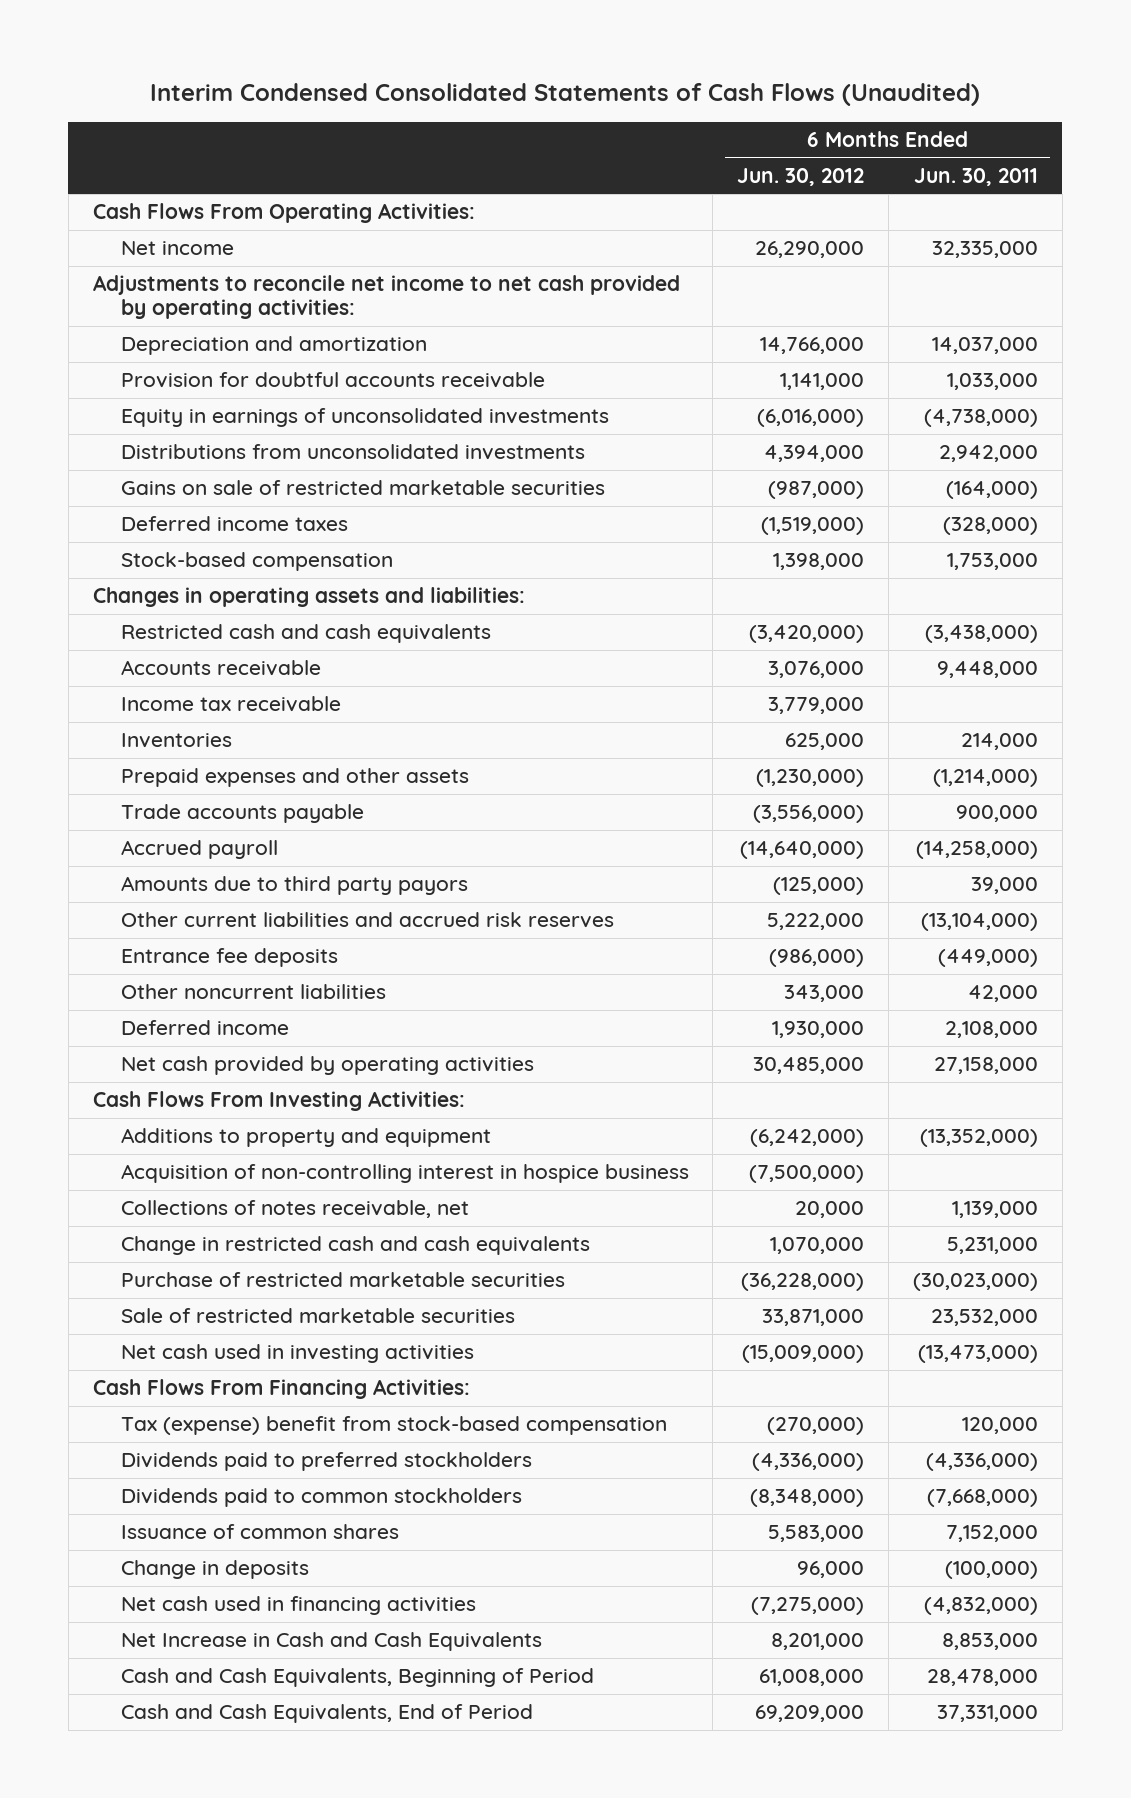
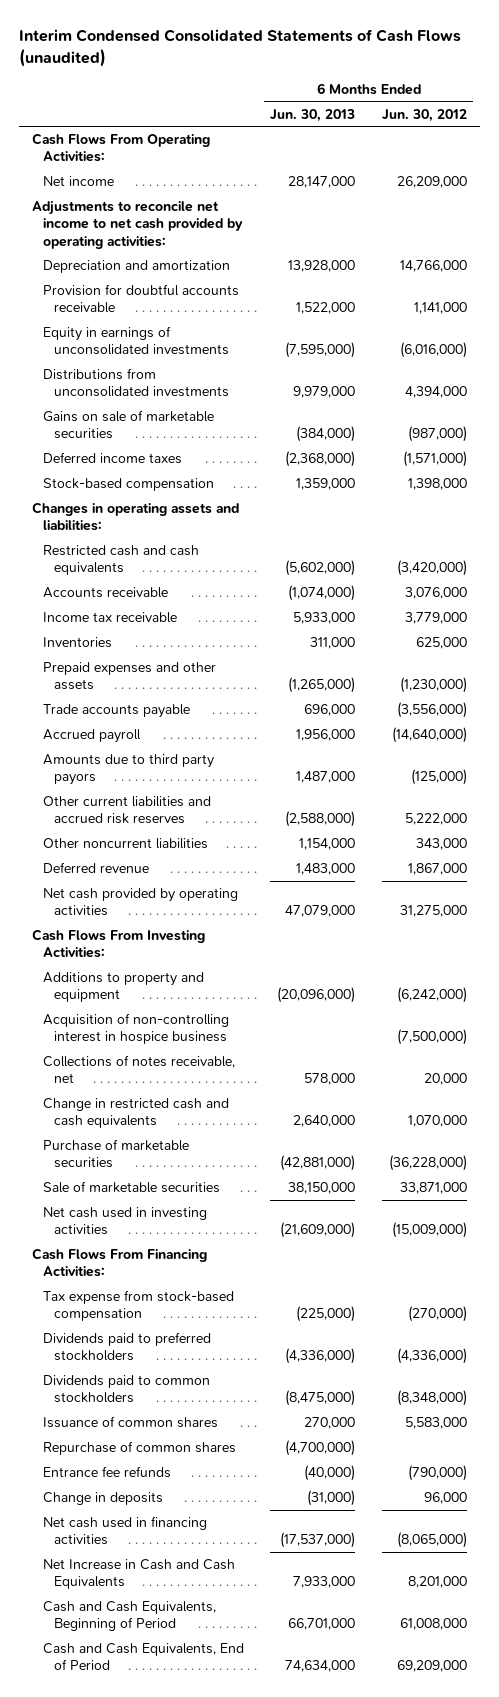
[150,82,981,106] Interim Condensed Consolidated Statements of Cash Flows (Unaudited) -> [18,28,461,67] Interim Condensed Consolidated Statements of Cash Flows (unaudited)
[913,167,1038,186] Jun. 30, 2011 -> none
none -> [270,108,356,122] Jun. 30, 2013
[755,241,865,259] 26,290,000 -> [396,176,467,189] 26,209,000
[120,480,605,496] Gains on sale of restricted marketable securities -> [43,410,215,440] Gains on sale of marketable securities
[761,517,865,536] (1,519,000) -> [402,451,467,468] (1,571,000)
[120,948,338,968] Entrance fee deposits -> none
[120,1020,289,1036] Deferred income -> [43,862,150,874] Deferred revenue
[772,1021,865,1039] 1,930,000 -> [407,863,467,876] 1,867,000
[753,1057,865,1075] 30,485,000 -> [399,905,467,918] 31,275,000
[120,1272,565,1288] Purchase of restricted marketable securities -> [43,1139,190,1169] Purchase of marketable securities
[120,1308,515,1324] Sale of restricted marketable securities -> [43,1181,221,1194] Sale of marketable securities
[120,1416,667,1436] Tax (expense) benefit from stock-based compensation -> [43,1290,235,1322] Tax expense from stock-based compensation
none -> [43,1441,237,1456] Repurchase of common shares
none -> [43,1466,172,1479] Entrance fee refunds
[751,1597,865,1616] (7,275,000) -> [396,1532,467,1549] (8,065,000)

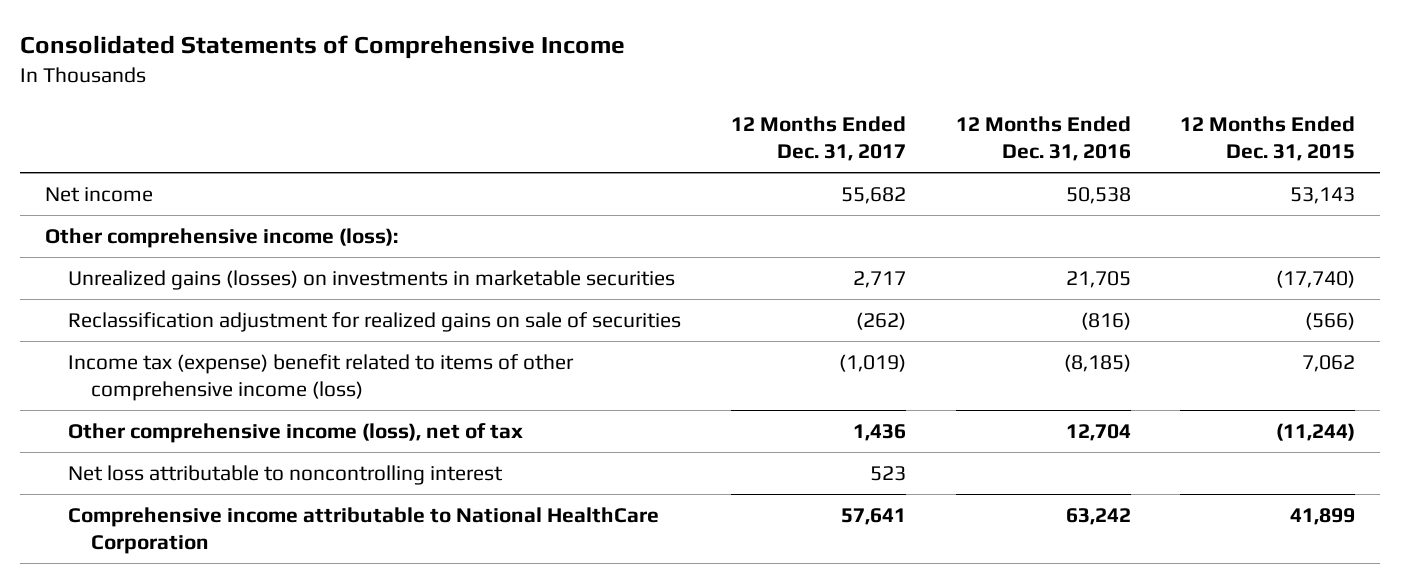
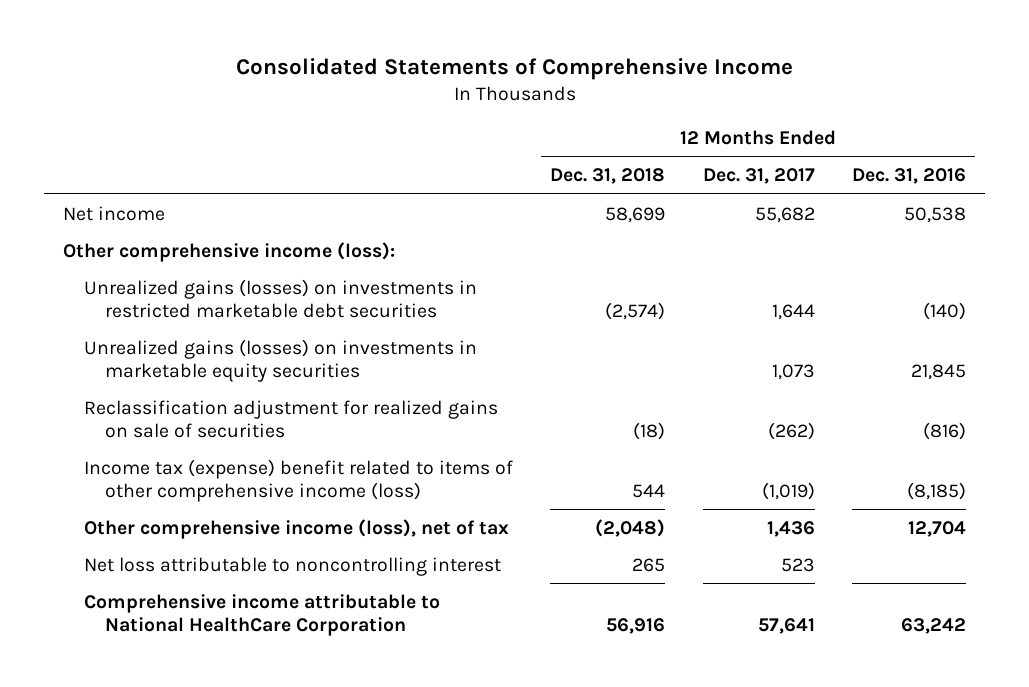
[1180,115,1356,162] 12 Months Ended Dec. 31, 2015 -> none
none -> [550,168,666,185] Dec. 31, 2018
none -> [84,278,478,318] Unrealized gains (losses) on investments in restricted marketable debt securities
[67,269,675,290] Unrealized gains (losses) on investments in marketable securities -> [84,338,478,382] Unrealized gains (losses) on investments in marketable equity securities
[852,270,906,288] 2,717 -> [771,363,815,380] 1,073
[1065,270,1131,288] 21,705 -> [911,363,967,380] 21,845

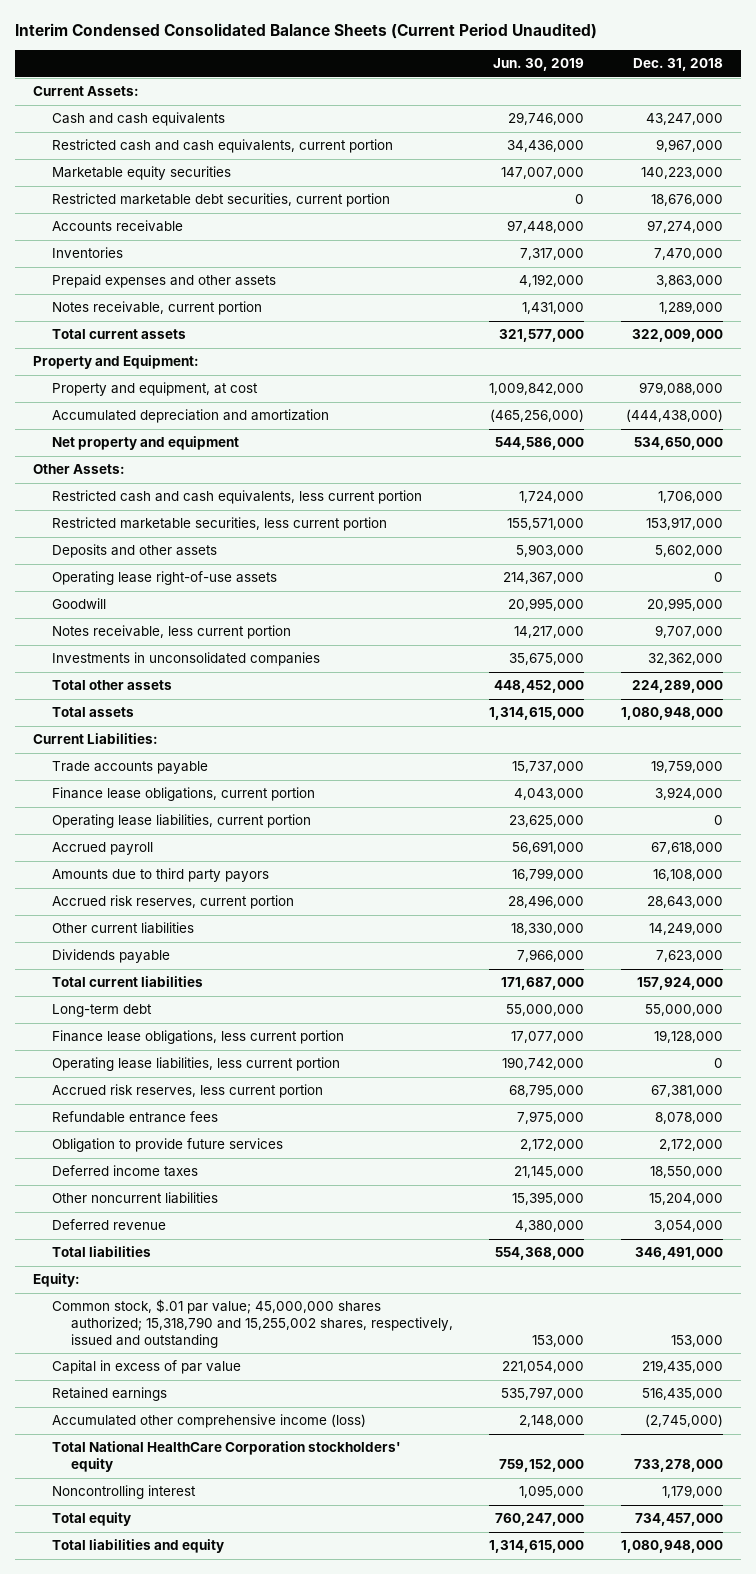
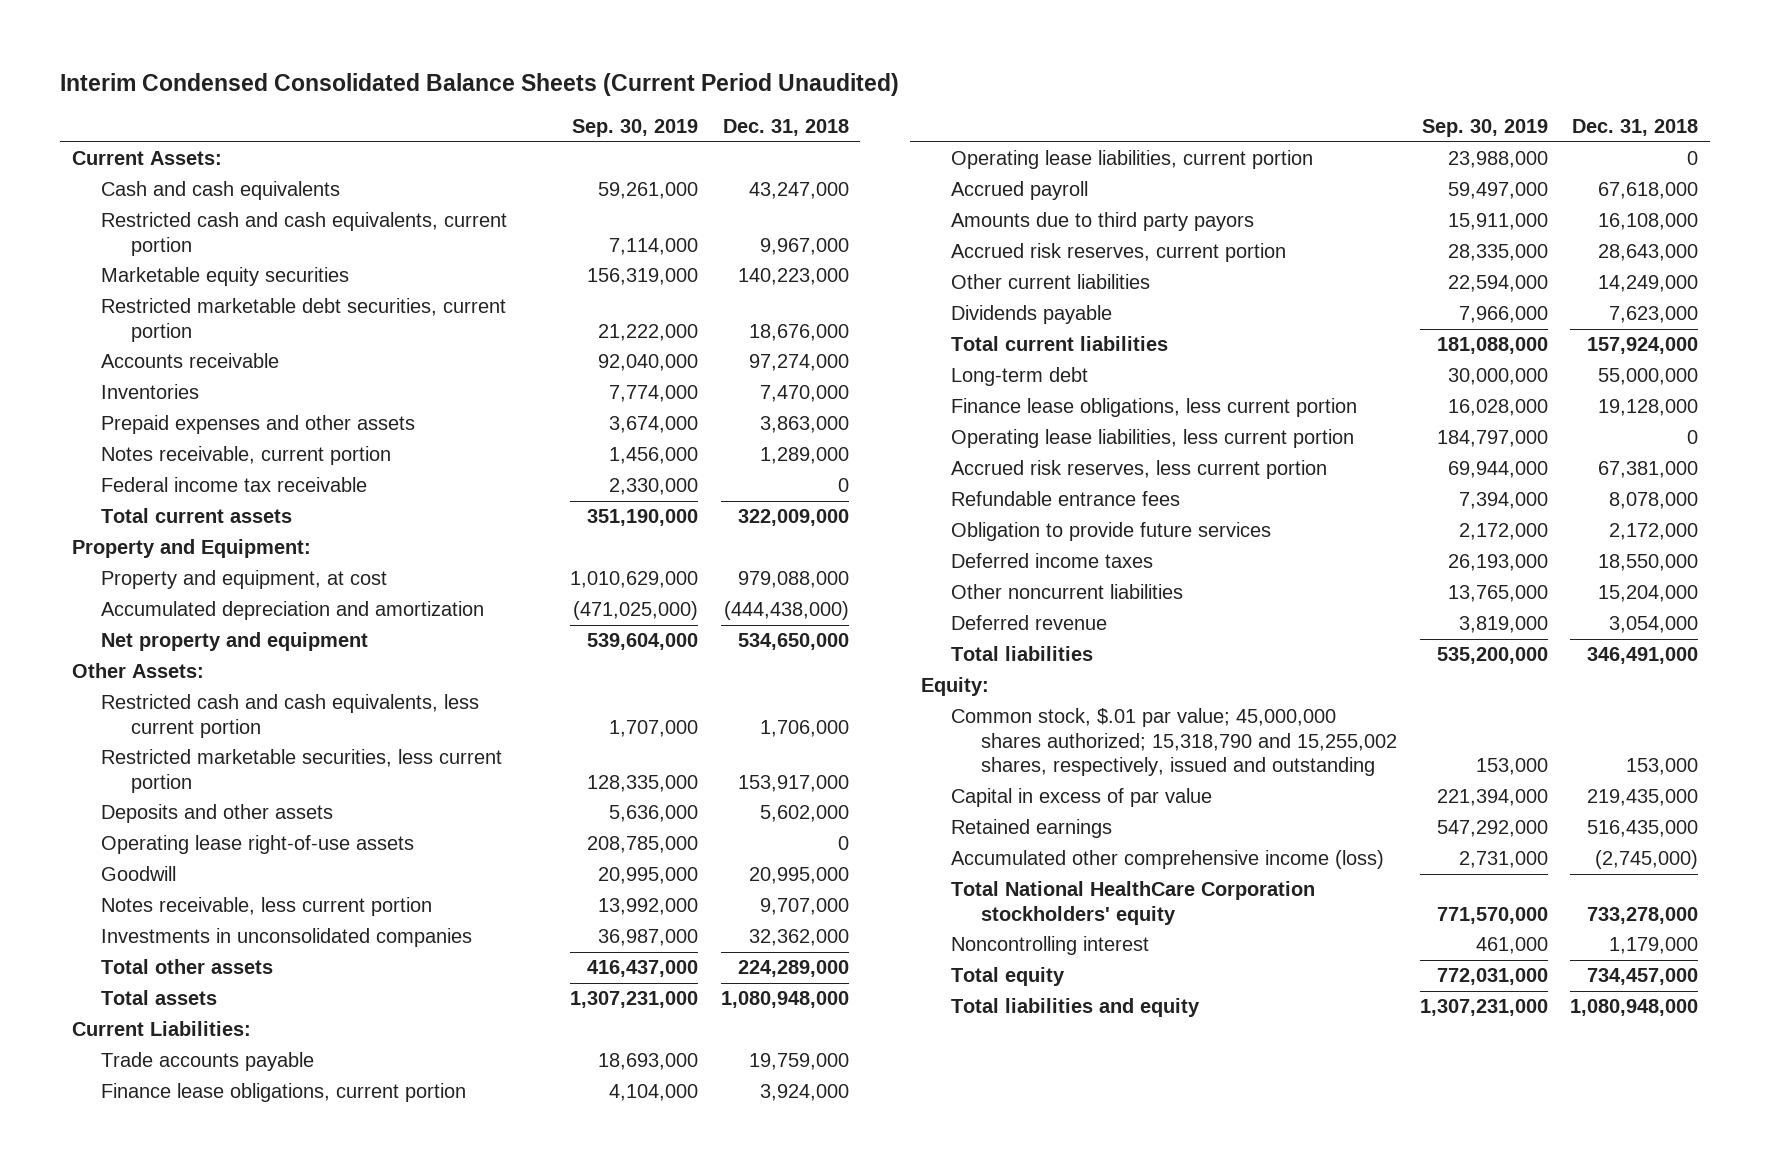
[493,58,585,72] Jun. 30, 2019 -> none
none -> [571,119,698,138] Sep. 30, 2019
none -> [101,477,368,493] Federal income tax receivable

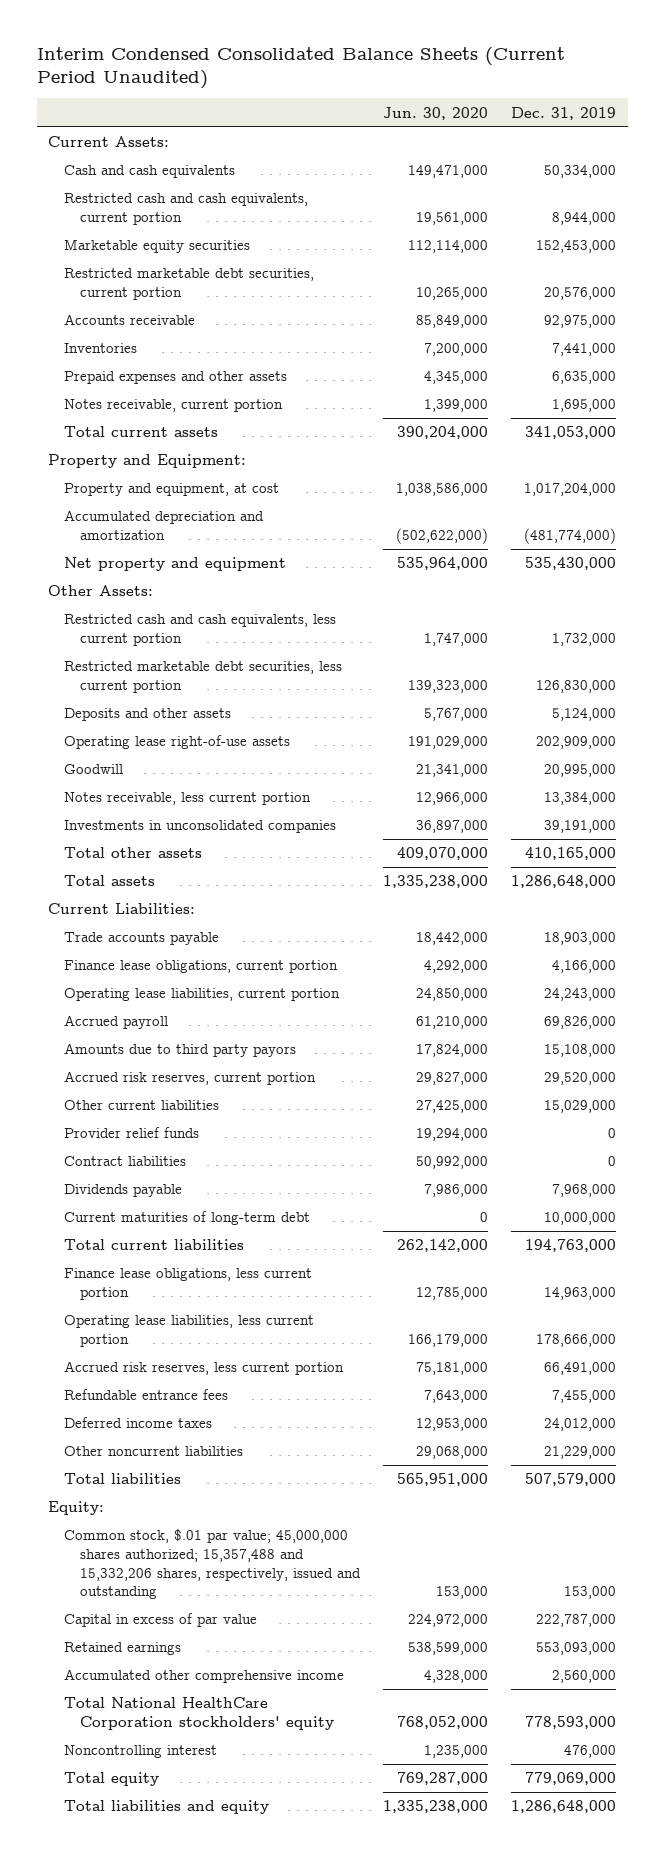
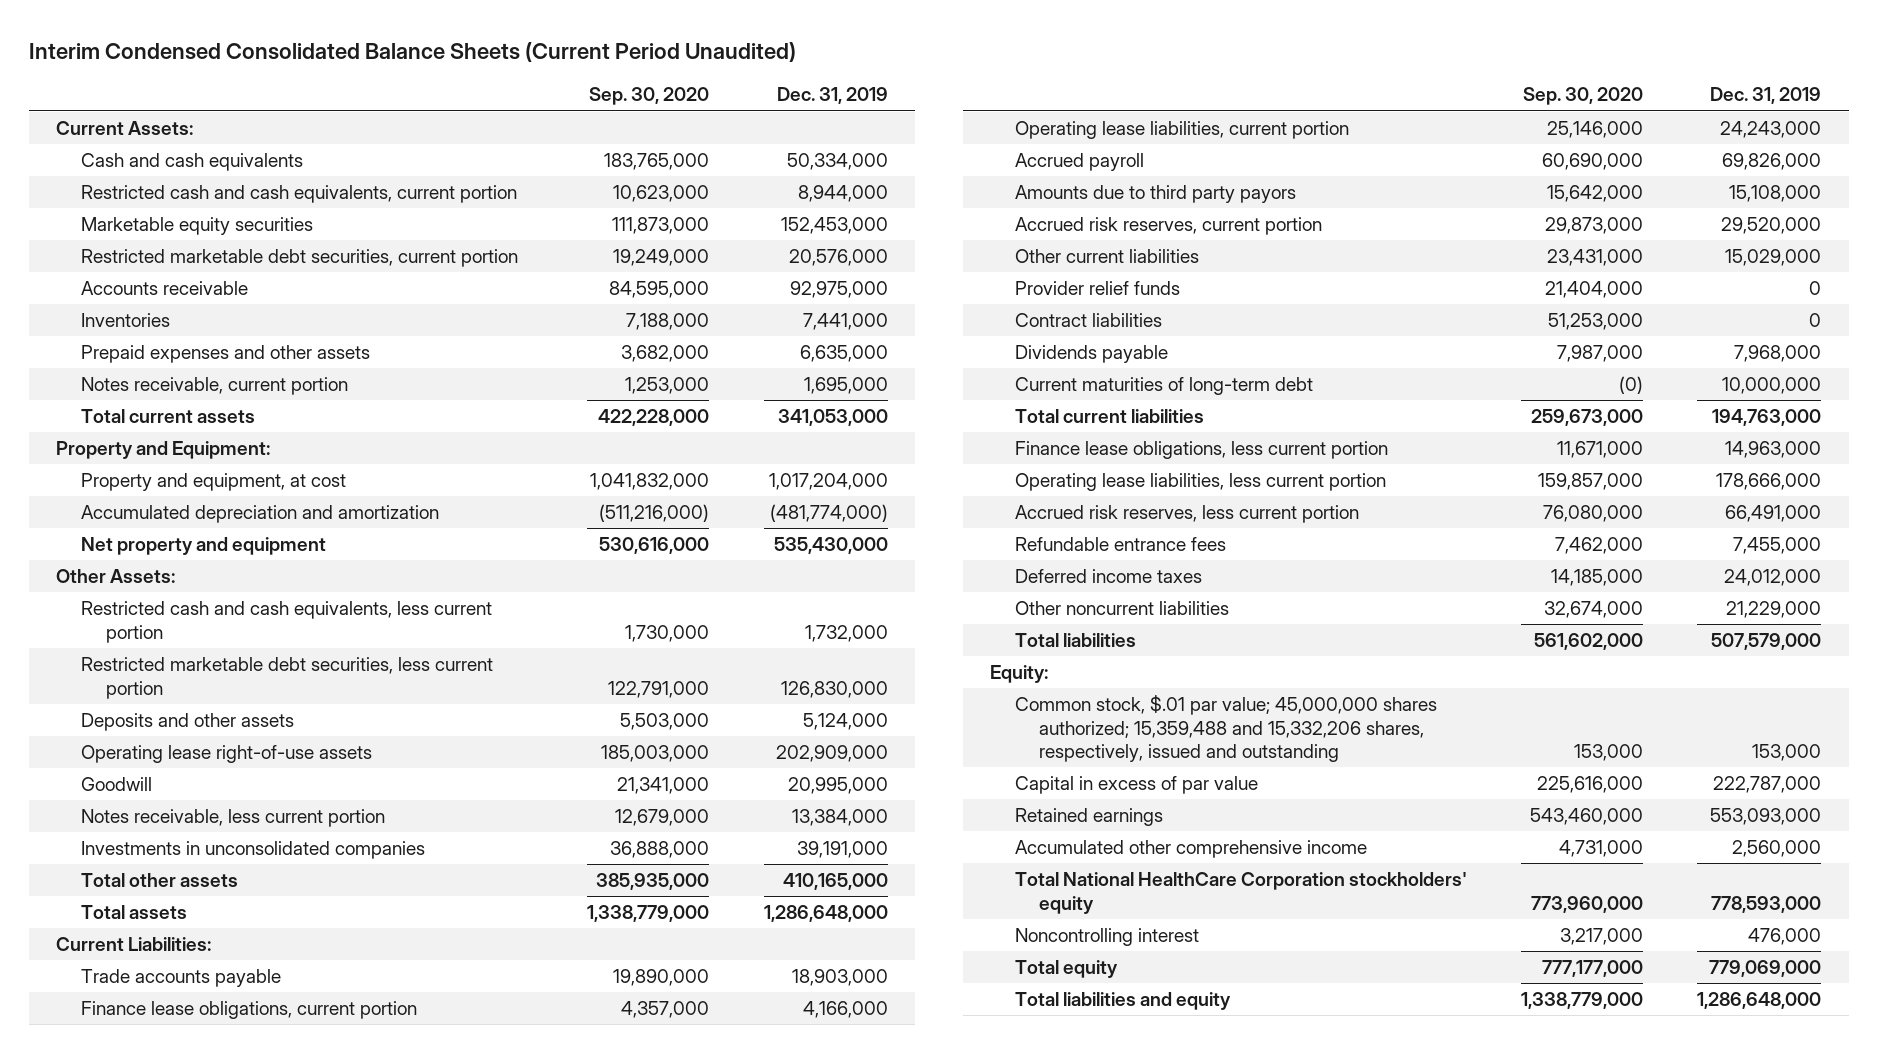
[383,106,489,120] Jun. 30, 2020 -> none
none -> [589,87,710,106] Sep. 30, 2020
[64,1529,362,1600] Common stock, $.01 par value; 45,000,000 shares authorized; 15,357,488 and 15,332,206 shares, respectively, issued and outstanding -> [1014,695,1437,762] Common stock, $.01 par value; 45,000,000 shares authorized; 15,359,488 and 15,332,206 shares, respectively, issued and outstanding

